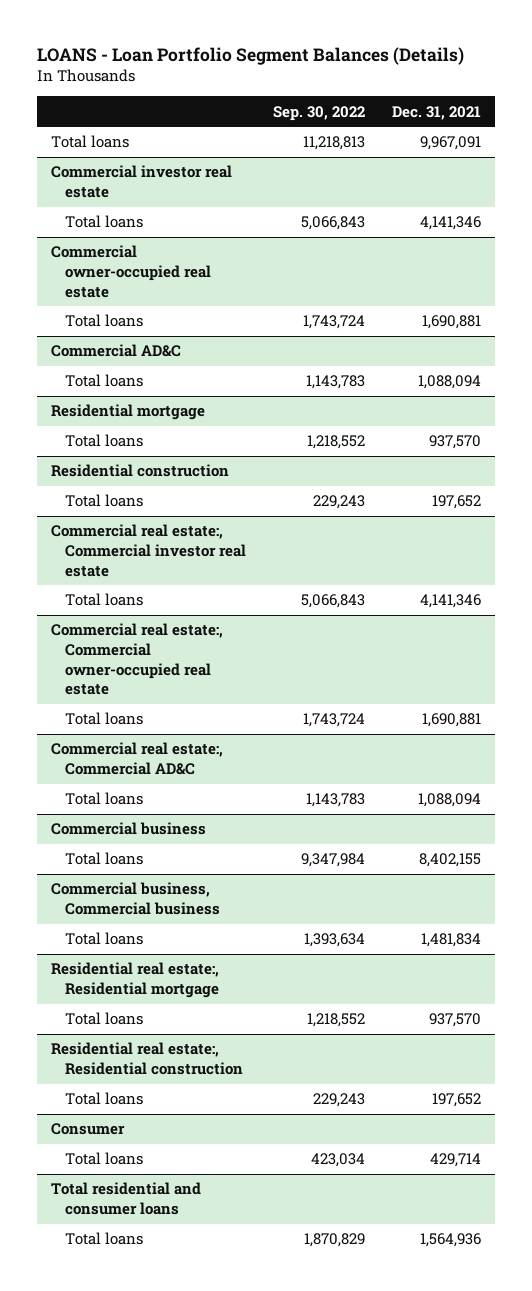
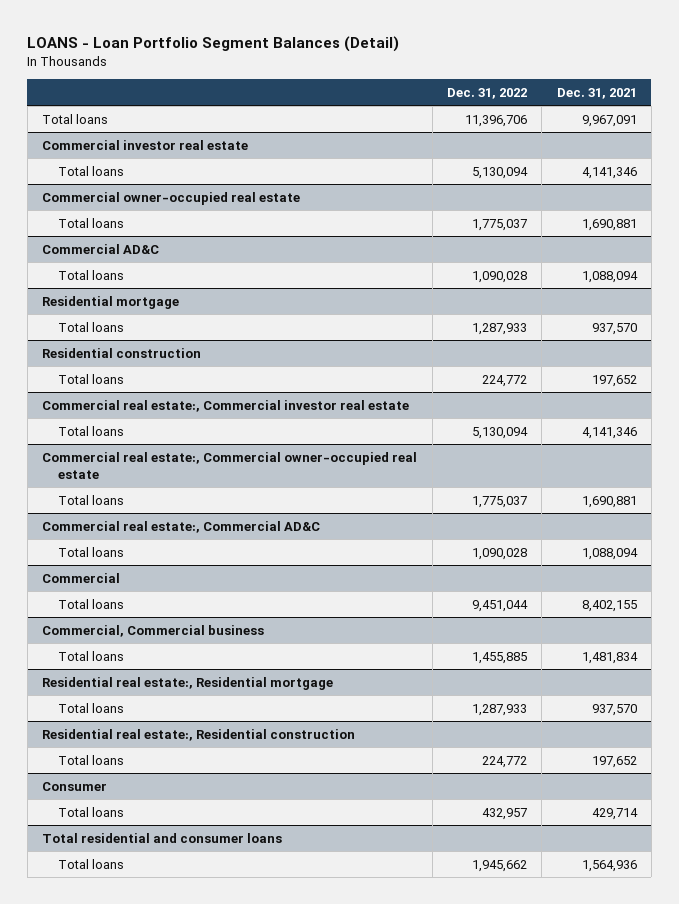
[37,46,465,65] LOANS - Loan Portfolio Segment Balances (Details) -> [27,35,400,52] LOANS - Loan Portfolio Segment Balances (Detail)
[273,105,366,121] Sep. 30, 2022 -> none
none -> [446,87,527,99] Dec. 31, 2022
[50,822,206,836] Commercial business -> [42,572,121,583] Commercial
[50,882,221,916] Commercial business, Commercial business -> [42,624,265,637] Commercial, Commercial business

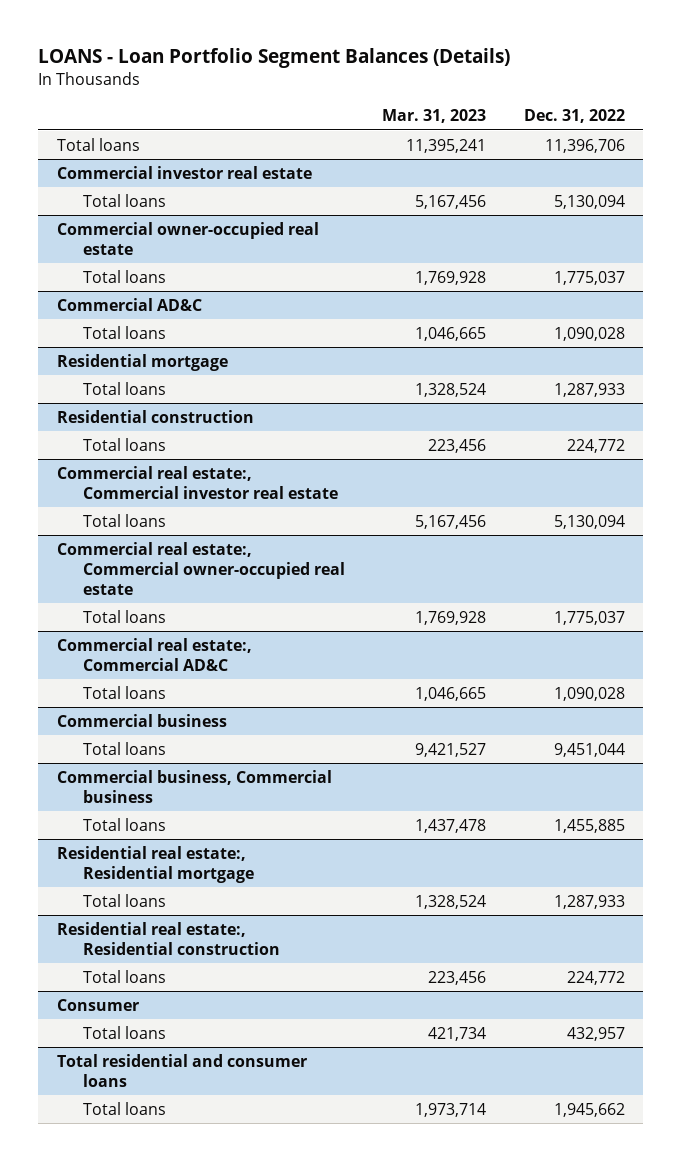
[27,35,400,52] LOANS - Loan Portfolio Segment Balances (Detail) -> [38,48,511,69] LOANS - Loan Portfolio Segment Balances (Details)
[556,87,637,99] Dec. 31, 2021 -> none
none -> [382,109,487,124] Mar. 31, 2023
[42,572,121,583] Commercial -> [56,713,227,727] Commercial business
[42,624,265,637] Commercial, Commercial business -> [56,769,332,803] Commercial business, Commercial business

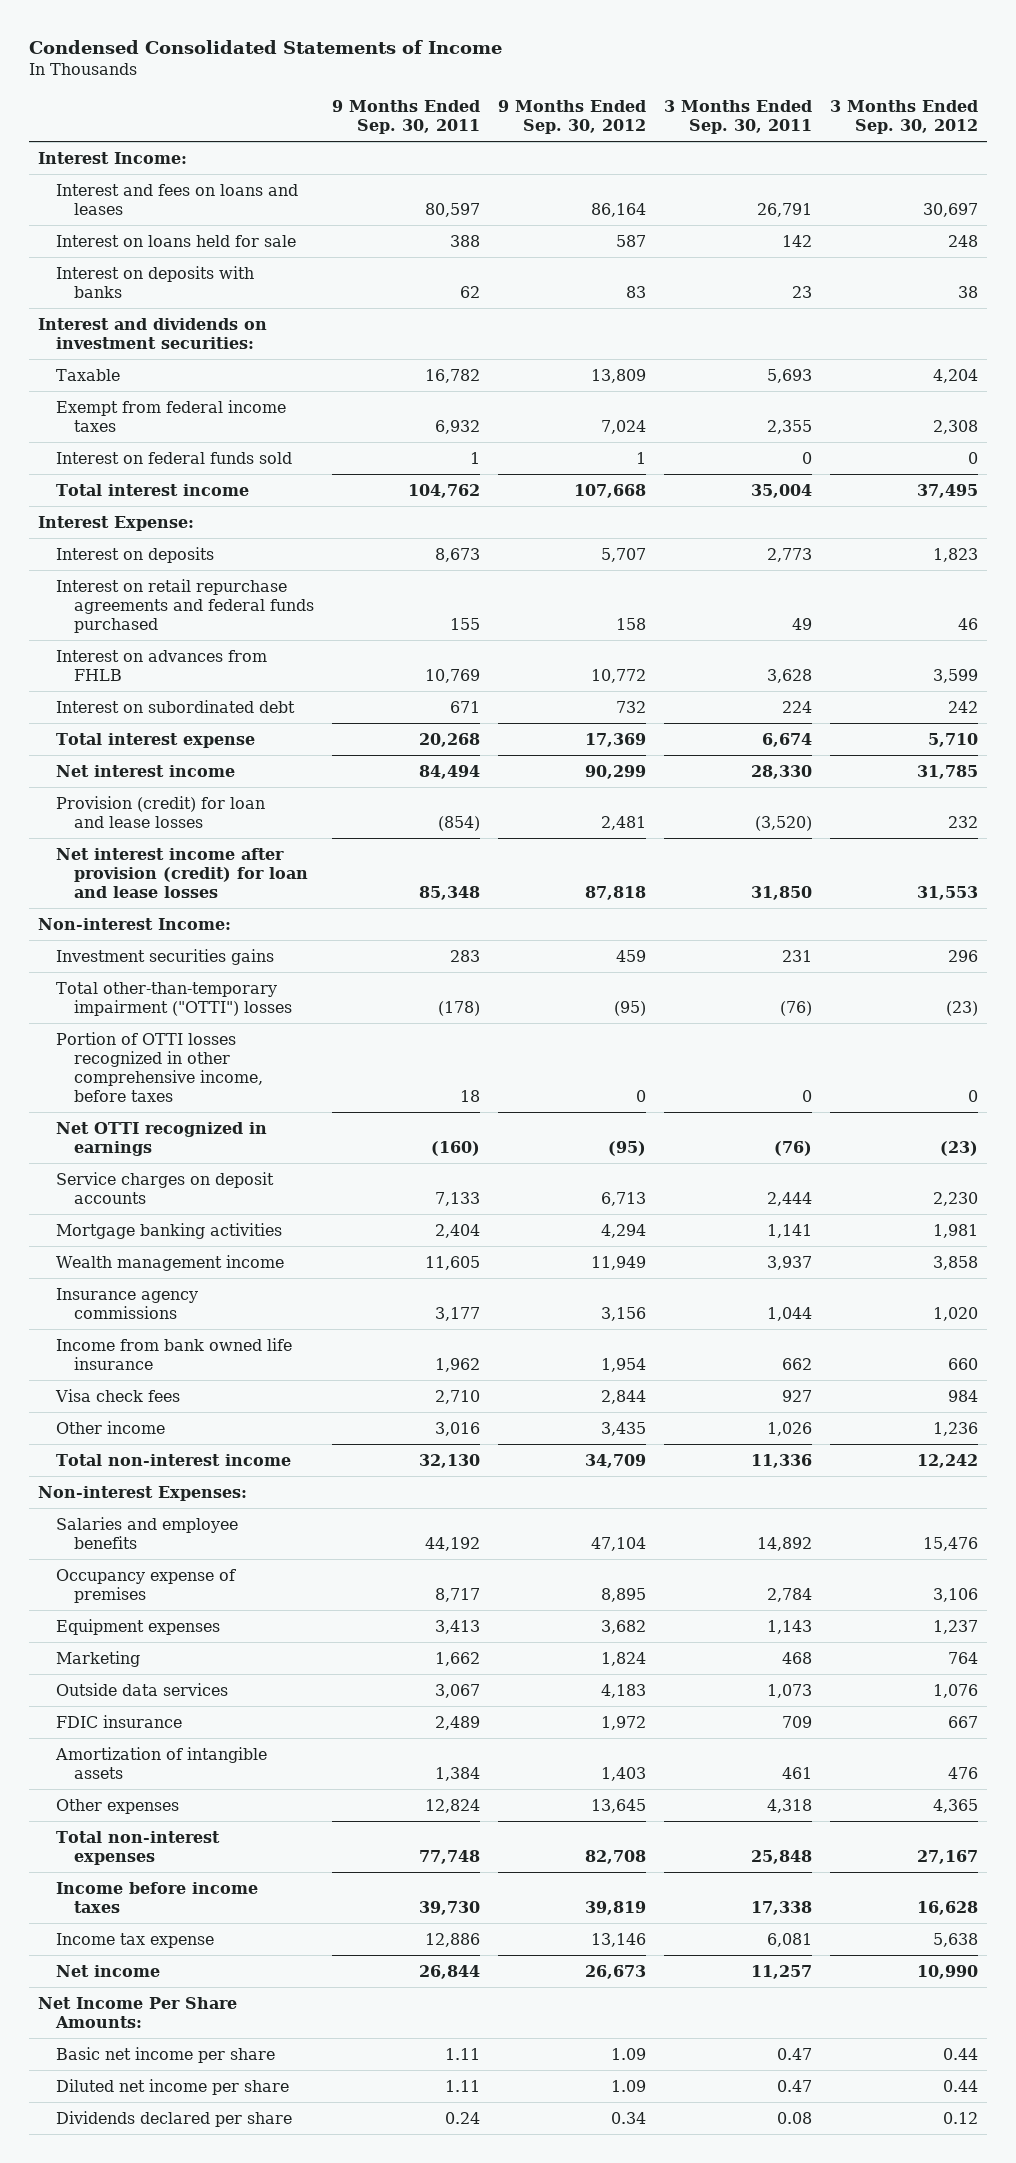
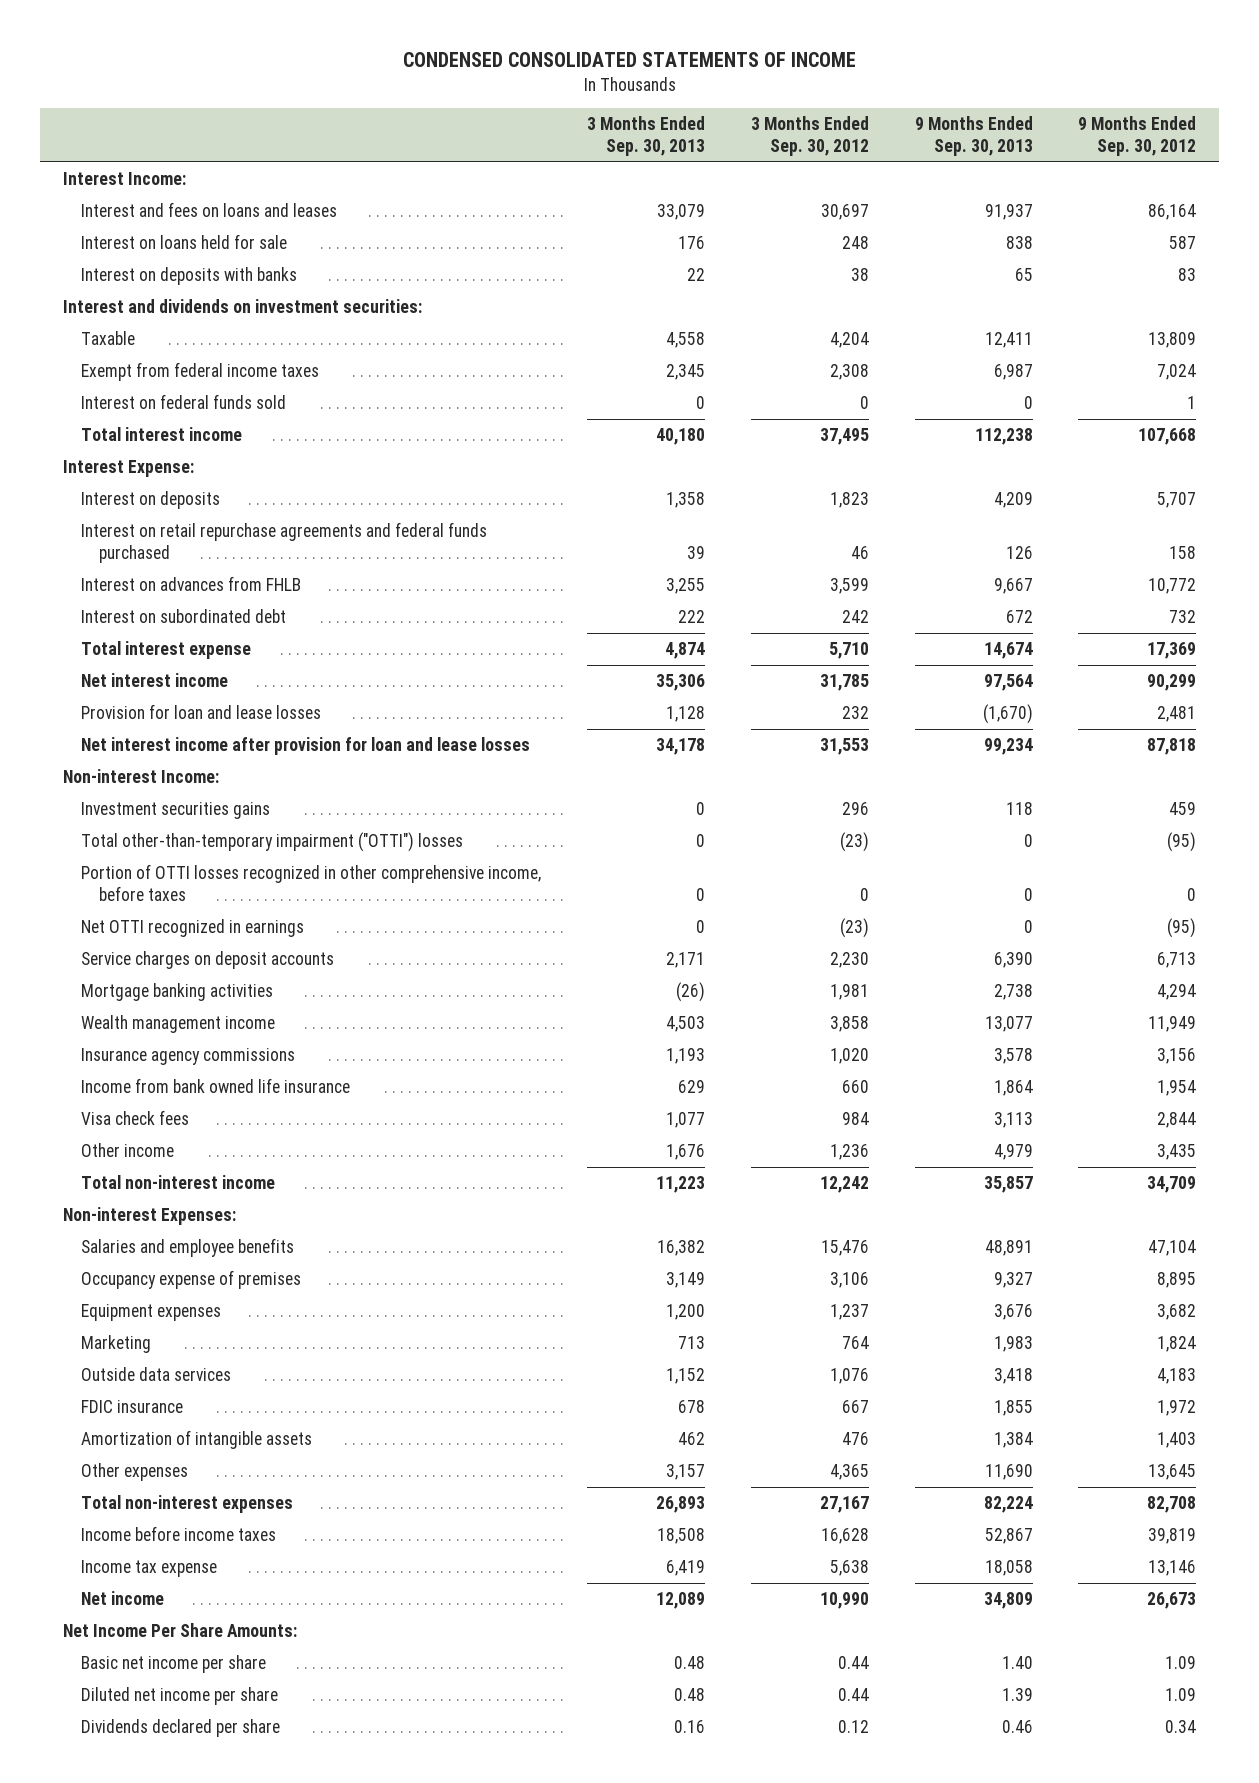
[29,39,503,54] Condensed Consolidated Statements of Income -> [402,52,856,68] CONDENSED CONSOLIDATED STATEMENTS OF INCOME
[331,99,480,135] 9 Months Ended Sep. 30, 2011 -> none
[663,99,812,135] 3 Months Ended Sep. 30, 2011 -> none
none -> [586,116,705,157] 3 Months Ended Sep. 30, 2013
none -> [914,116,1033,157] 9 Months Ended Sep. 30, 2013
[55,795,265,828] Provision (credit) for loan and lease losses -> [80,704,321,720] Provision for loan and lease losses
[55,847,308,899] Net interest income after provision (credit) for loan and lease losses -> [80,737,530,756] Net interest income after provision for loan and lease losses

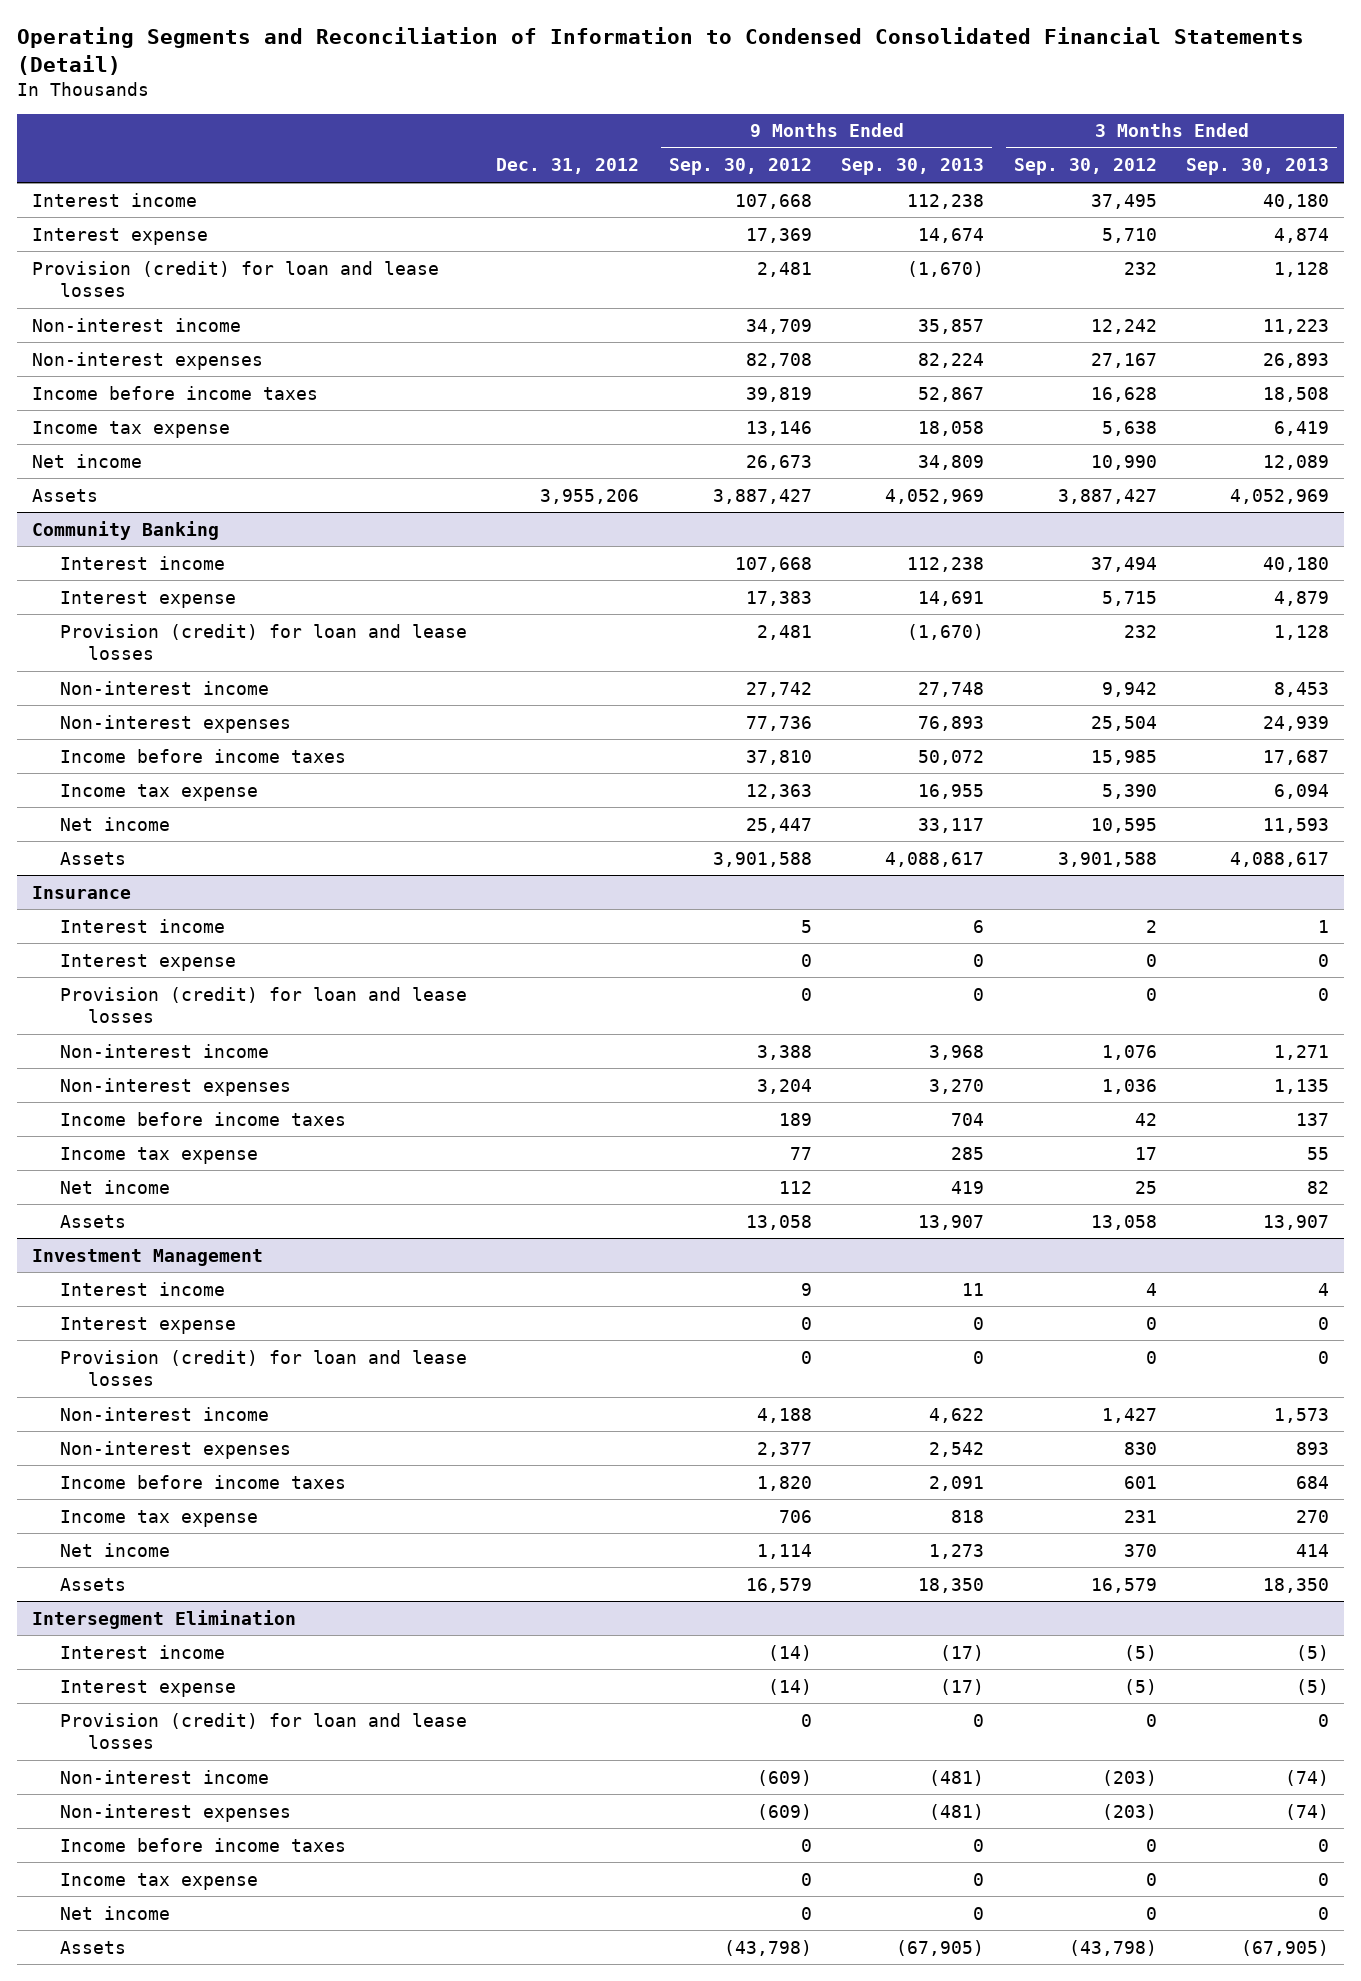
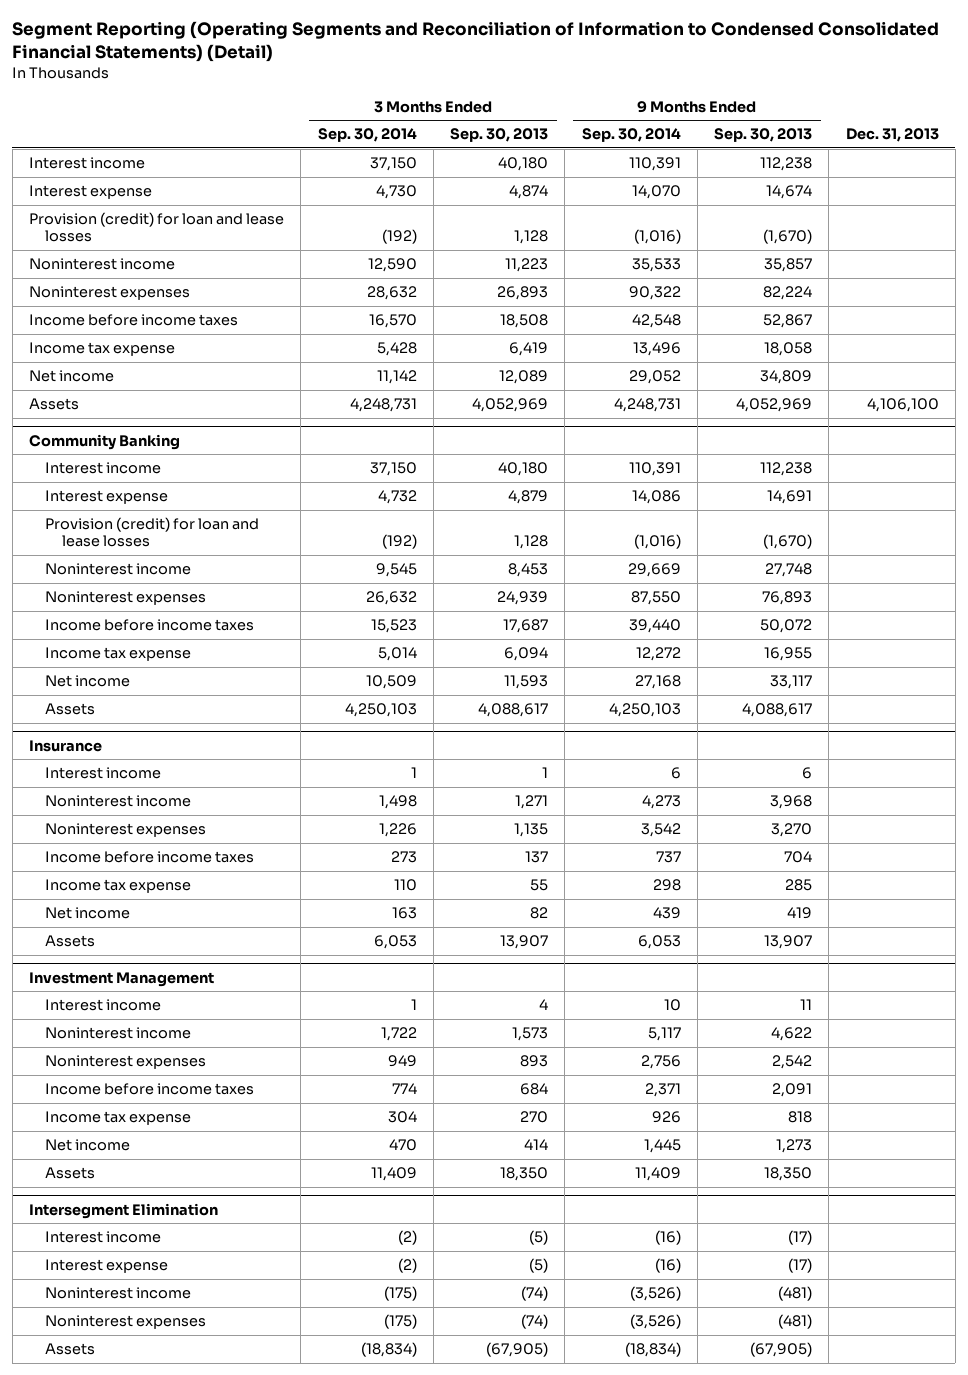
[16,27,1304,75] Operating Segments and Reconciliation of Information to Condensed Consolidated Financial Statements (Detail) -> [12,21,940,63] Segment Reporting (Operating Segments and Reconciliation of Information to Condensed Consolidated Financial Statements) (Detail)
[496,158,640,175] Dec. 31, 2012 -> none
[668,158,812,176] Sep. 30, 2012 -> none
[1013,158,1157,176] Sep. 30, 2012 -> none
none -> [317,128,417,143] Sep. 30, 2014
none -> [581,128,681,143] Sep. 30, 2014
none -> [845,128,939,143] Dec. 31, 2013
[31,317,241,332] Non-interest income -> [29,258,176,271] Noninterest income
[31,351,263,370] Non-interest expenses -> [29,286,191,301] Noninterest expenses
[59,680,269,695] Non-interest income -> [45,563,192,576] Noninterest income
[59,714,291,733] Non-interest expenses -> [45,591,207,606] Noninterest expenses
[59,953,236,971] Interest expense -> none
[59,986,467,1024] Provision (credit) for loan and lease losses -> none
[59,1043,269,1058] Non-interest income -> [45,795,192,808] Noninterest income
[59,1077,291,1096] Non-interest expenses -> [45,823,207,838] Noninterest expenses
[59,1316,236,1334] Interest expense -> none
[59,1349,467,1387] Provision (credit) for loan and lease losses -> none
[59,1406,269,1421] Non-interest income -> [45,1027,192,1040] Noninterest income
[59,1440,291,1459] Non-interest expenses -> [45,1055,207,1070] Noninterest expenses
[59,1712,467,1750] Provision (credit) for loan and lease losses -> none
[59,1837,346,1852] Income before income taxes -> none
[59,1872,258,1890] Income tax expense -> none
[59,1905,170,1920] Net income -> none
[59,1769,269,1784] Non-interest income -> [45,1287,192,1300] Noninterest income
[59,1803,291,1822] Non-interest expenses -> [45,1315,207,1330] Noninterest expenses

